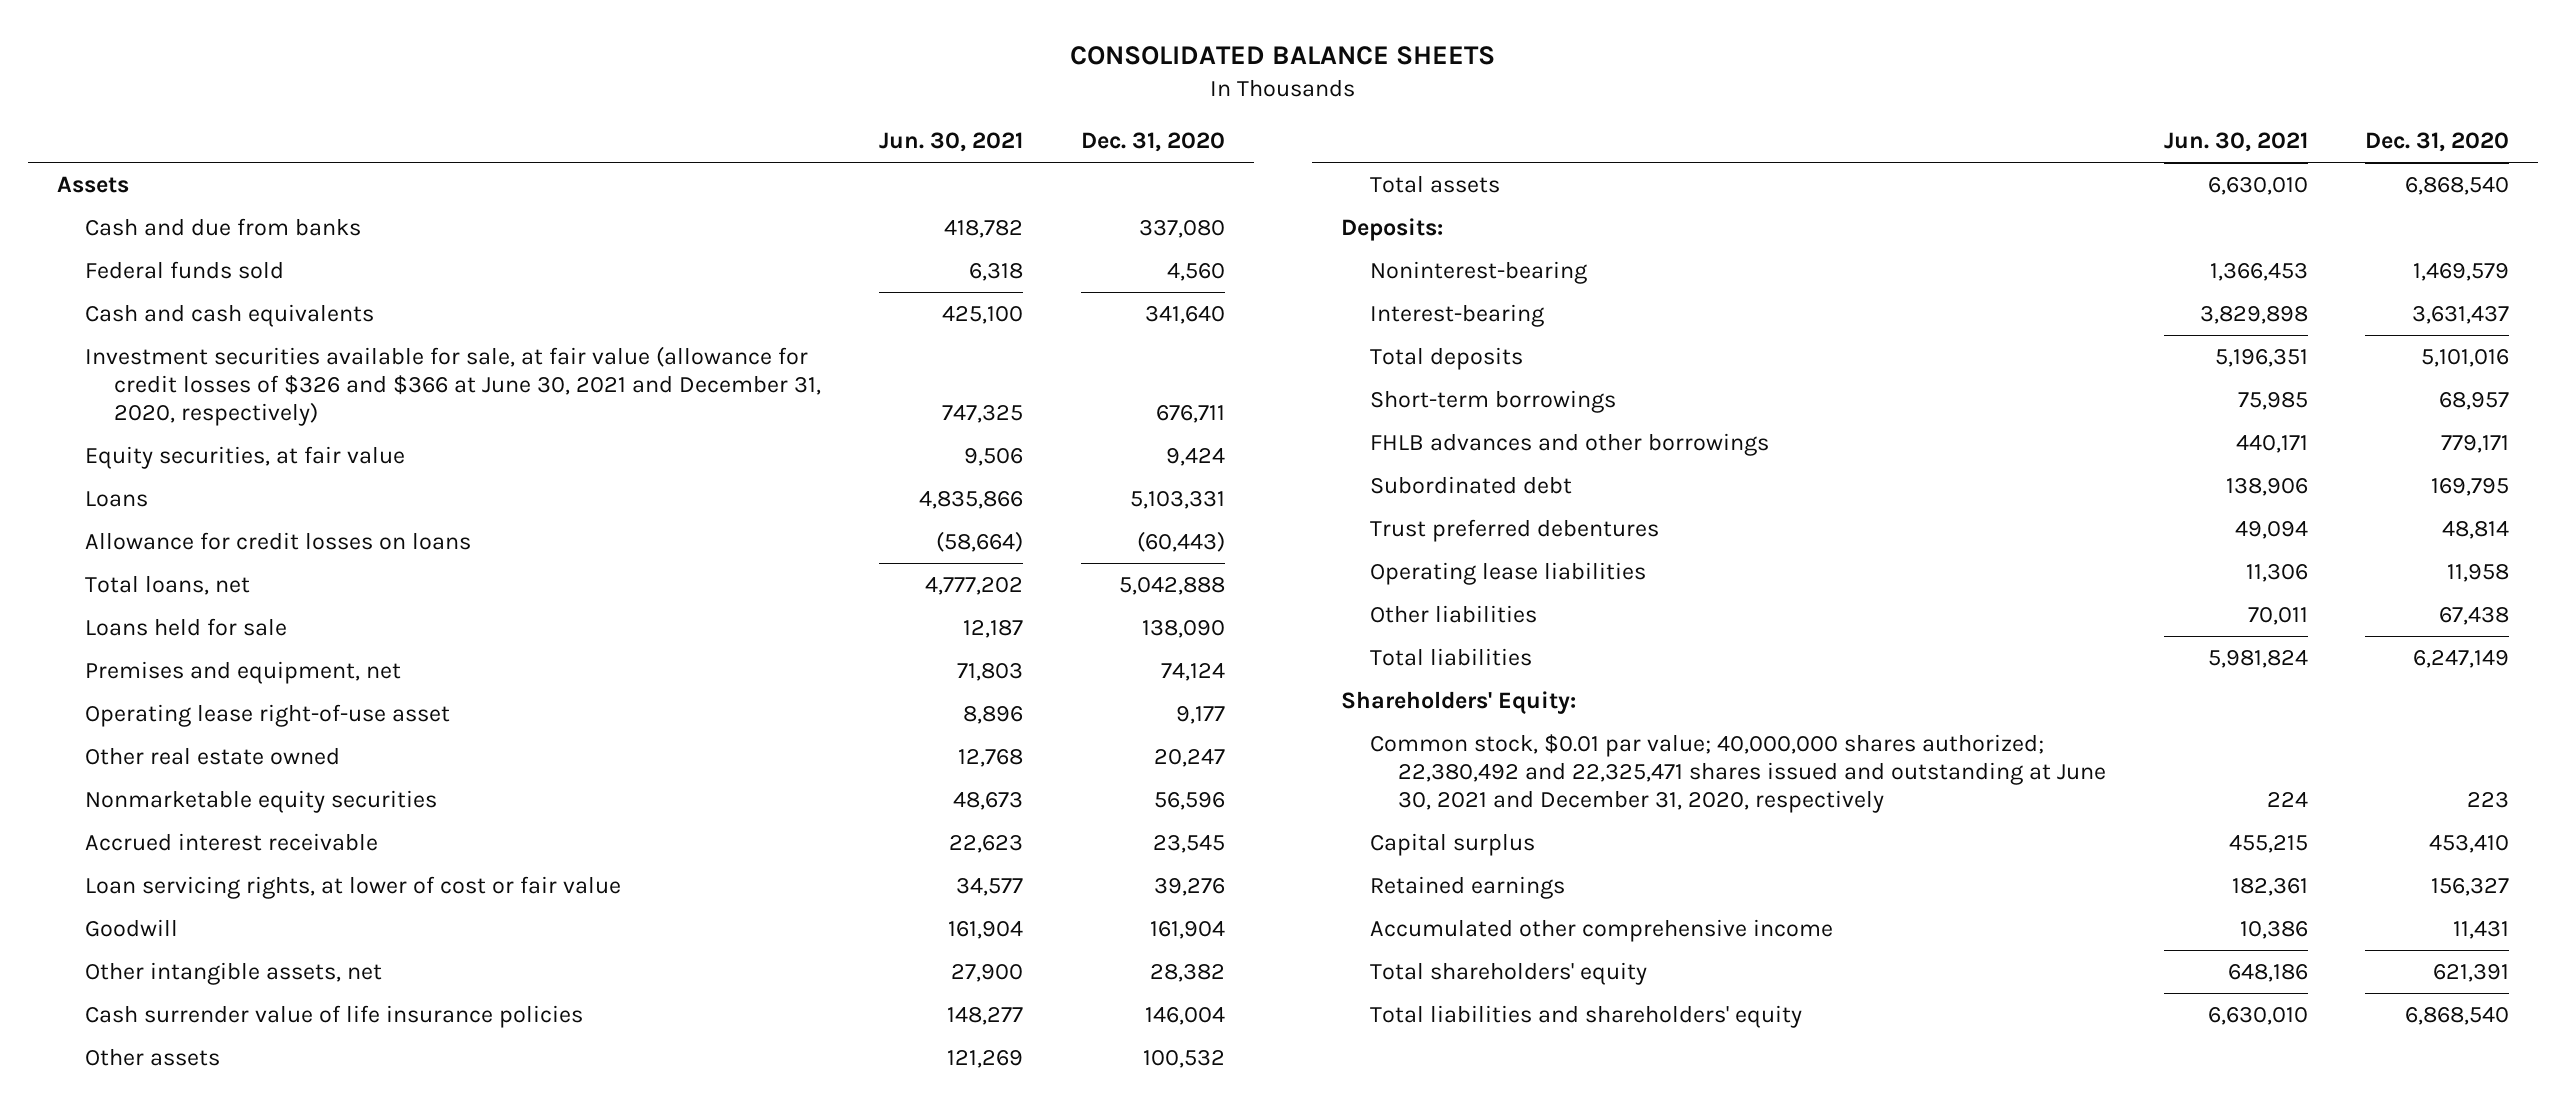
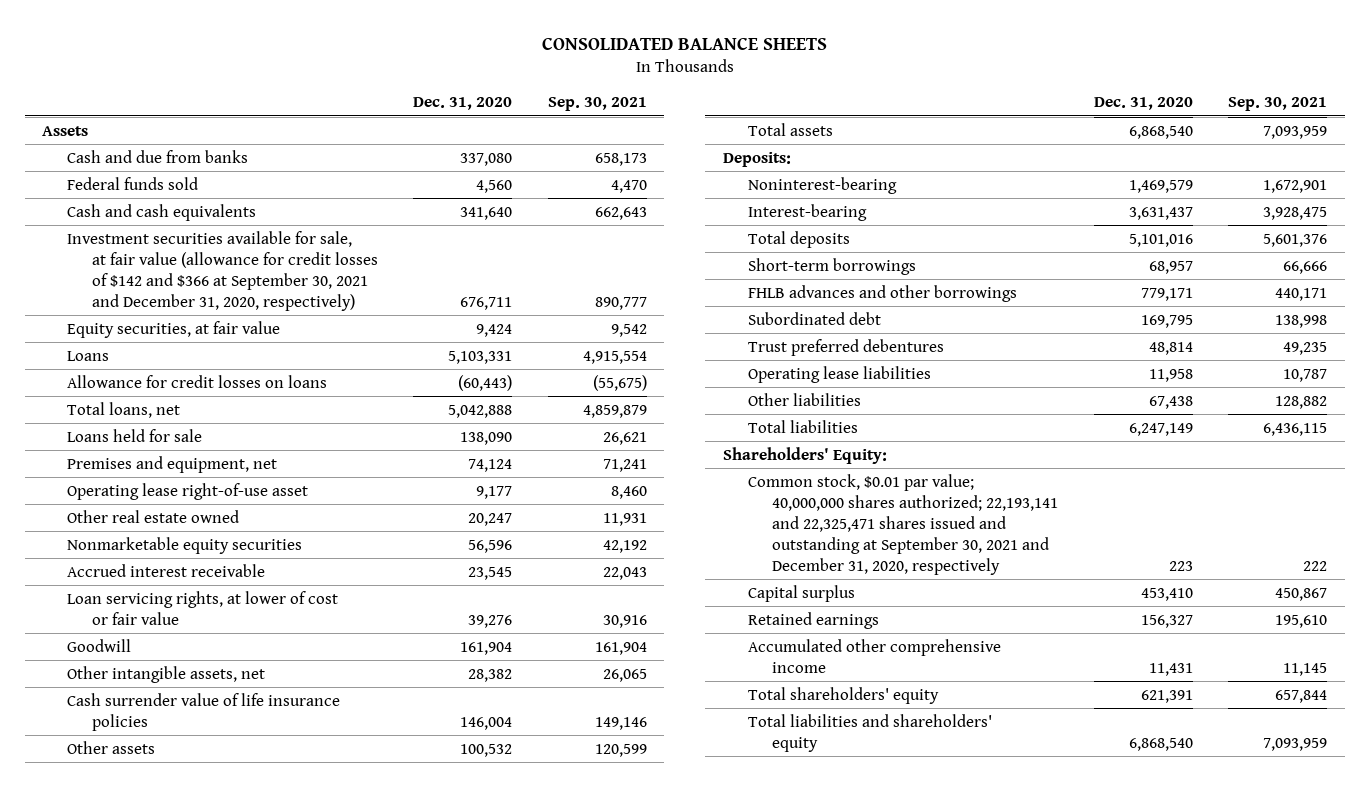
[879,132,1024,153] Jun. 30, 2021 -> none
none -> [547,97,647,112] Sep. 30, 2021
[85,345,821,427] Investment securities available for sale, at fair value (allowance for credit losses of $326 and $366 at June 30, 2021 and December 31, 2020, respectively) -> [67,230,378,311] Investment securities available for sale, at fair value (allowance for credit losses of $142 and $366 at September 30, 2021 and December 31, 2020, respectively)
[1369,733,2107,814] Common stock, $0.01 par value; 40,000,000 shares authorized; 22,380,492 and 22,325,471 shares issued and outstanding at June 30, 2021 and December 31, 2020, respectively -> [747,473,1059,575] Common stock, $0.01 par value; 40,000,000 shares authorized; 22,193,141 and 22,325,471 shares issued and outstanding at September 30, 2021 and December 31, 2020, respectively

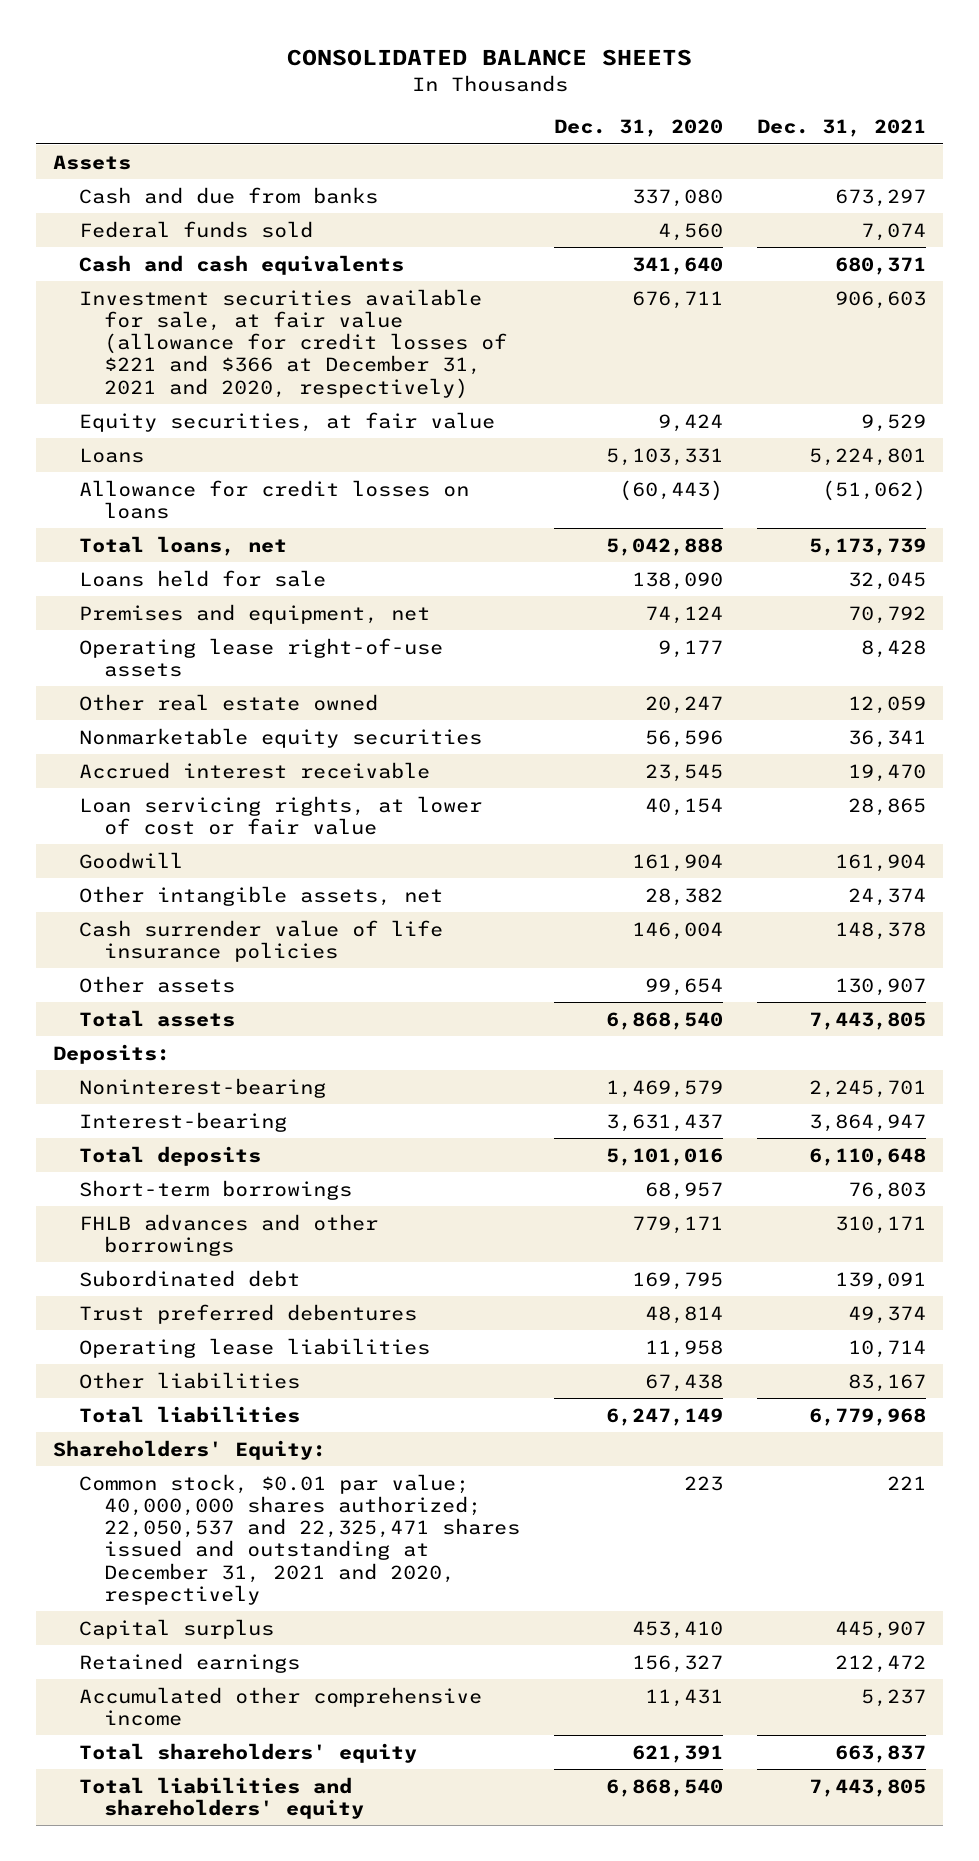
[547,97,647,112] Sep. 30, 2021 -> none
none -> [756,119,926,138] Dec. 31, 2021
[67,230,378,311] Investment securities available for sale, at fair value (allowance for credit losses of $142 and $366 at September 30, 2021 and December 31, 2020, respectively) -> [78,288,508,399] Investment securities available for sale, at fair value (allowance for credit losses of $221 and $366 at December 31, 2021 and 2020, respectively)
[67,482,309,500] Operating lease right-of-use asset -> [78,637,443,677] Operating lease right-of-use assets
[468,614,513,628] 39,276 -> [645,797,724,816] 40,154
[460,743,513,757] 100,532 -> [645,977,724,996] 99,654
[747,473,1059,575] Common stock, $0.01 par value; 40,000,000 shares authorized; 22,193,141 and 22,325,471 shares issued and outstanding at September 30, 2021 and December 31, 2020, respectively -> [78,1473,521,1605] Common stock, $0.01 par value; 40,000,000 shares authorized; 22,050,537 and 22,325,471 shares issued and outstanding at December 31, 2021 and 2020, respectively

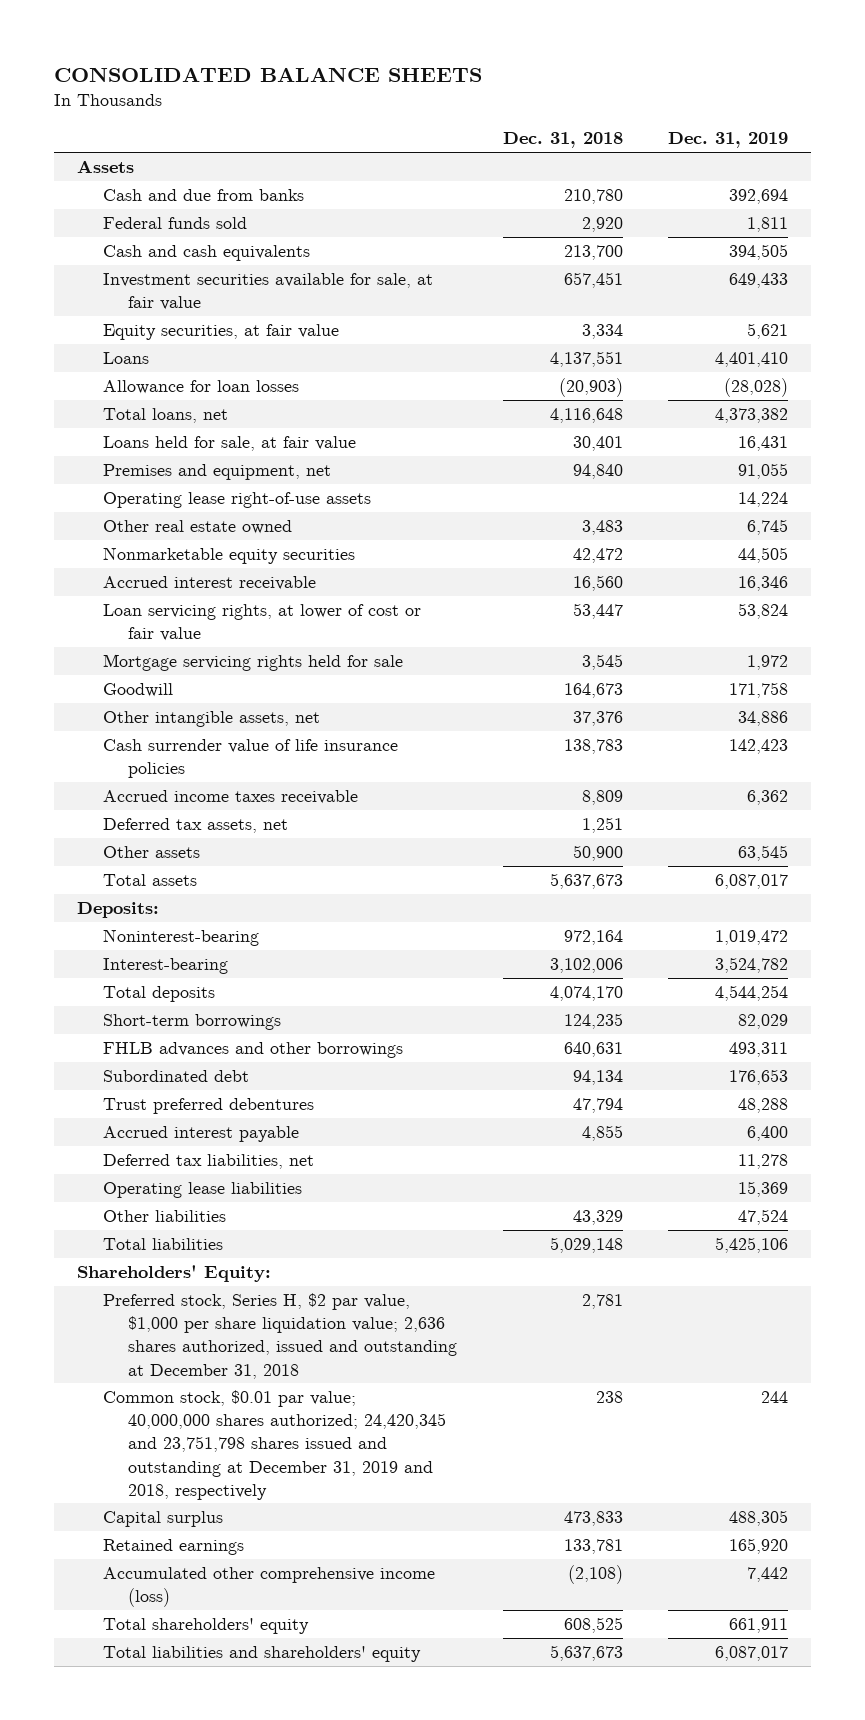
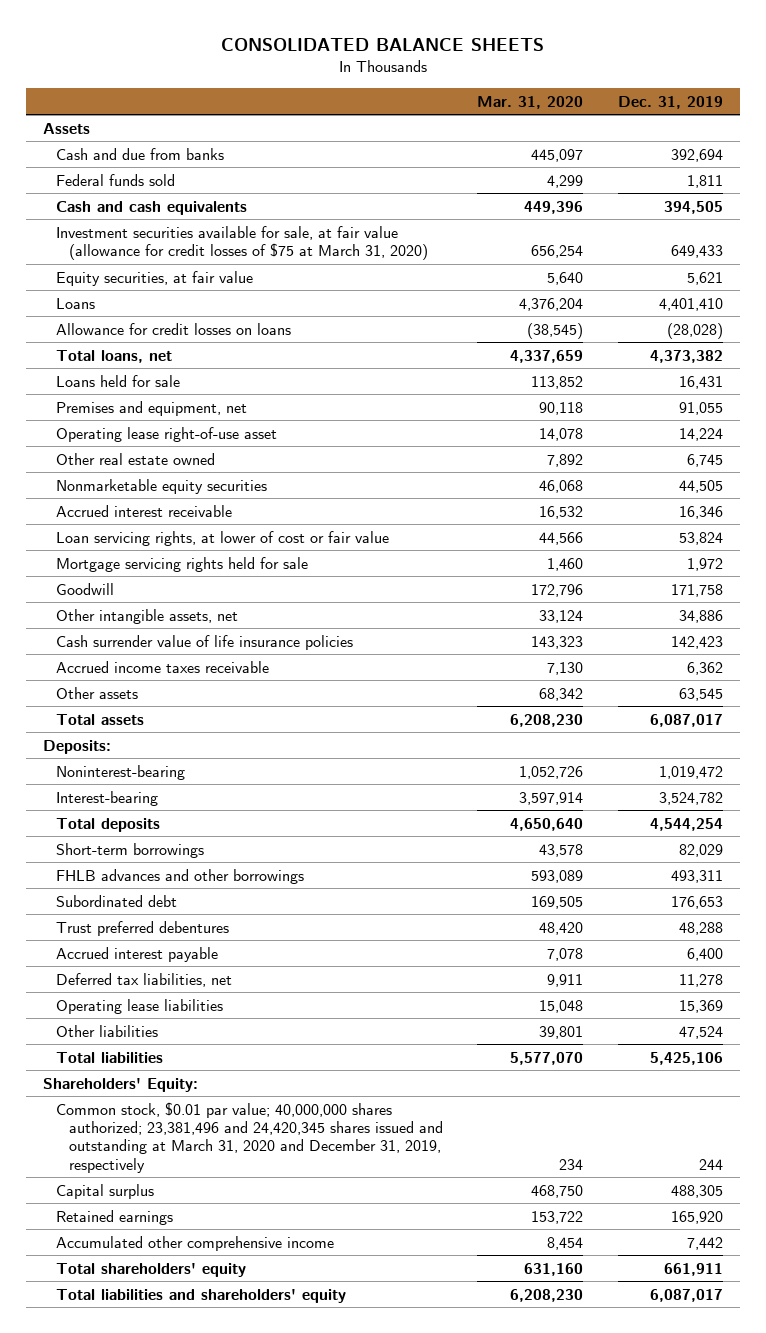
[502,132,623,149] Dec. 31, 2018 -> none
none -> [477,95,584,109] Mar. 31, 2020
[102,273,433,311] Investment securities available for sale, at fair value -> [56,225,428,261] Investment securities available for sale, at fair value (allowance for credit losses of $75 at March 31, 2020)
[102,380,299,395] Allowance for loan losses -> [56,322,292,335] Allowance for credit losses on loans
[102,436,356,452] Loans held for sale, at fair value -> [56,374,181,387] Loans held for sale
[102,492,371,509] Operating lease right-of-use assets -> [56,426,278,442] Operating lease right-of-use asset
[102,818,288,834] Deferred tax assets, net -> none
[102,1293,458,1379] Preferred stock, Series H, $2 par value, $1,000 per share liquidation value; 2,636 shares authorized, issued and outstanding at December 31, 2018 -> none
[102,1390,447,1500] Common stock, $0.01 par value; 40,000,000 shares authorized; 24,420,345 and 23,751,798 shares issued and outstanding at December 31, 2019 and 2018, respectively -> [56,1101,443,1173] Common stock, $0.01 par value; 40,000,000 shares authorized; 23,381,496 and 24,420,345 shares issued and outstanding at March 31, 2020 and December 31, 2019, respectively
[102,1567,435,1608] Accumulated other comprehensive income (loss) -> [56,1235,335,1251] Accumulated other comprehensive income

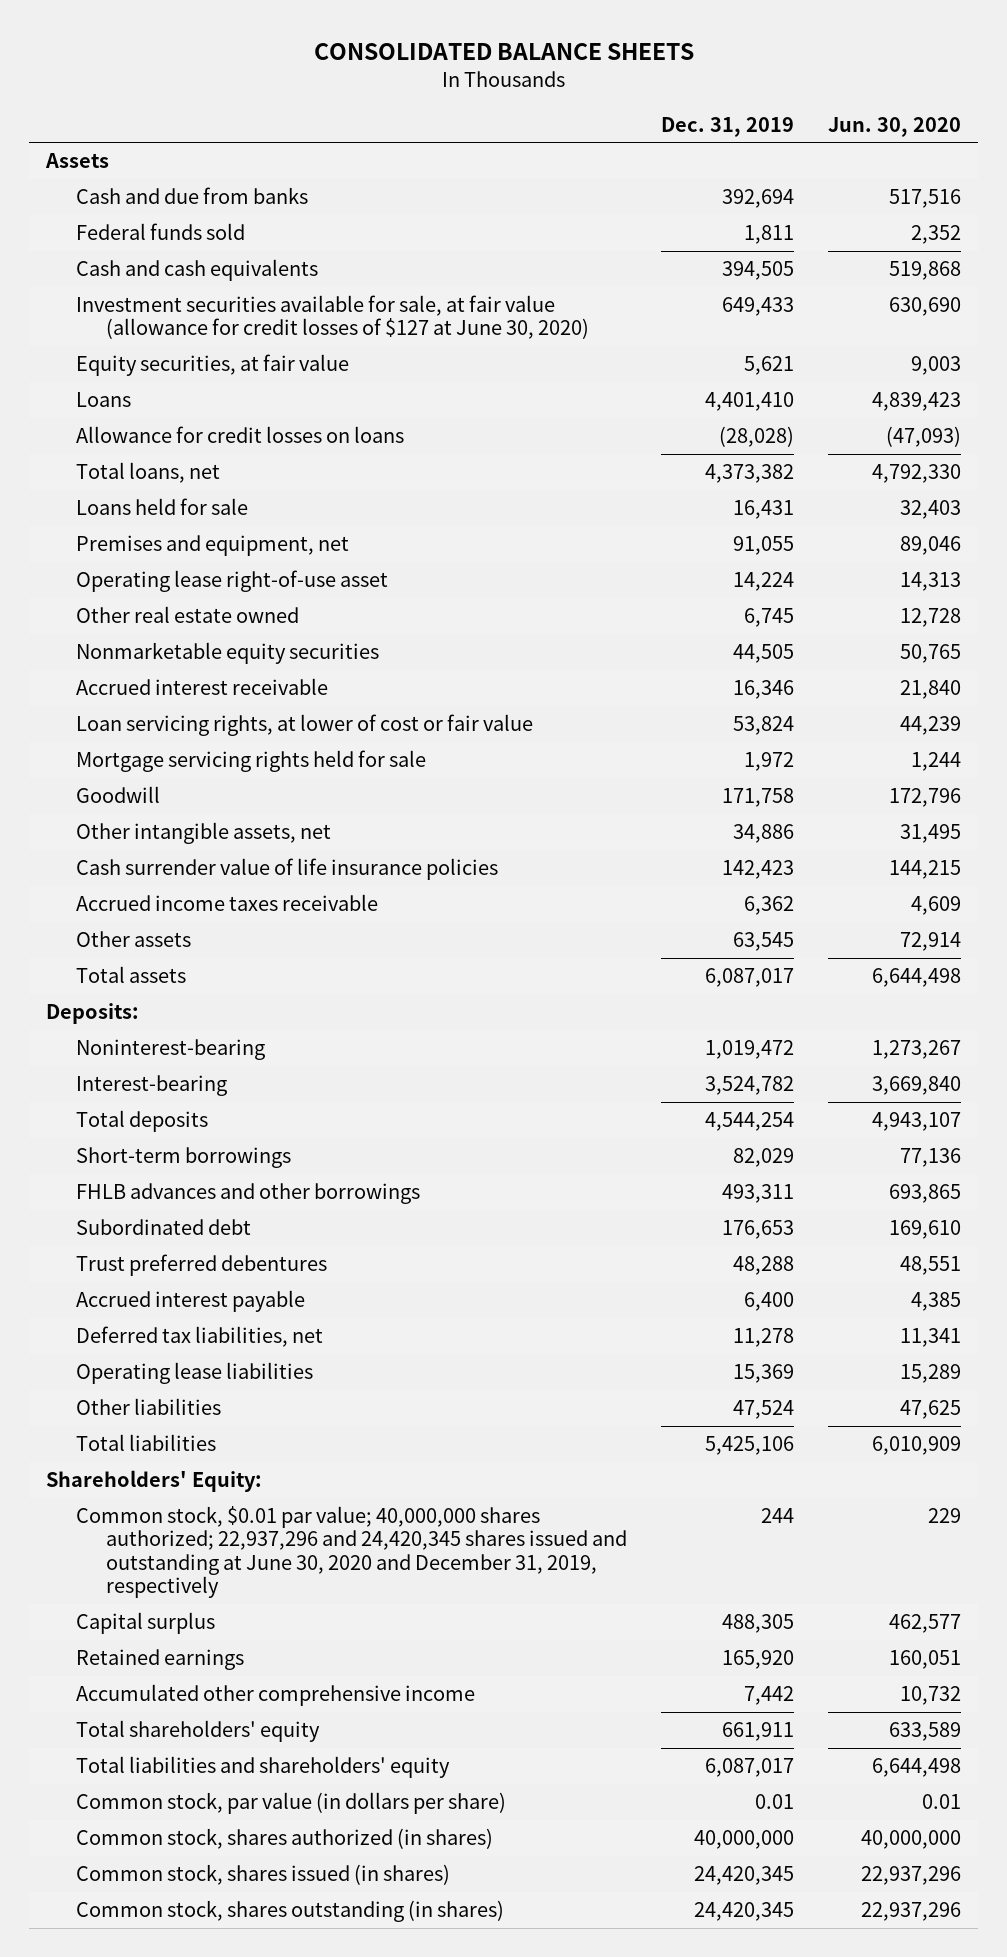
[477,95,584,109] Mar. 31, 2020 -> none
none -> [828,116,962,137] Jun. 30, 2020
[56,225,428,261] Investment securities available for sale, at fair value (allowance for credit losses of $75 at March 31, 2020) -> [75,295,589,340] Investment securities available for sale, at fair value (allowance for credit losses of $127 at June 30, 2020)
[56,1101,443,1173] Common stock, $0.01 par value; 40,000,000 shares authorized; 23,381,496 and 24,420,345 shares issued and outstanding at March 31, 2020 and December 31, 2019, respectively -> [75,1506,627,1599] Common stock, $0.01 par value; 40,000,000 shares authorized; 22,937,296 and 24,420,345 shares issued and outstanding at June 30, 2020 and December 31, 2019, respectively
none -> [75,1792,506,1815] Common stock, par value (in dollars per share)
none -> [75,1828,493,1850] Common stock, shares authorized (in shares)
none -> [75,1864,450,1886] Common stock, shares issued (in shares)
none -> [75,1900,504,1923] Common stock, shares outstanding (in shares)

